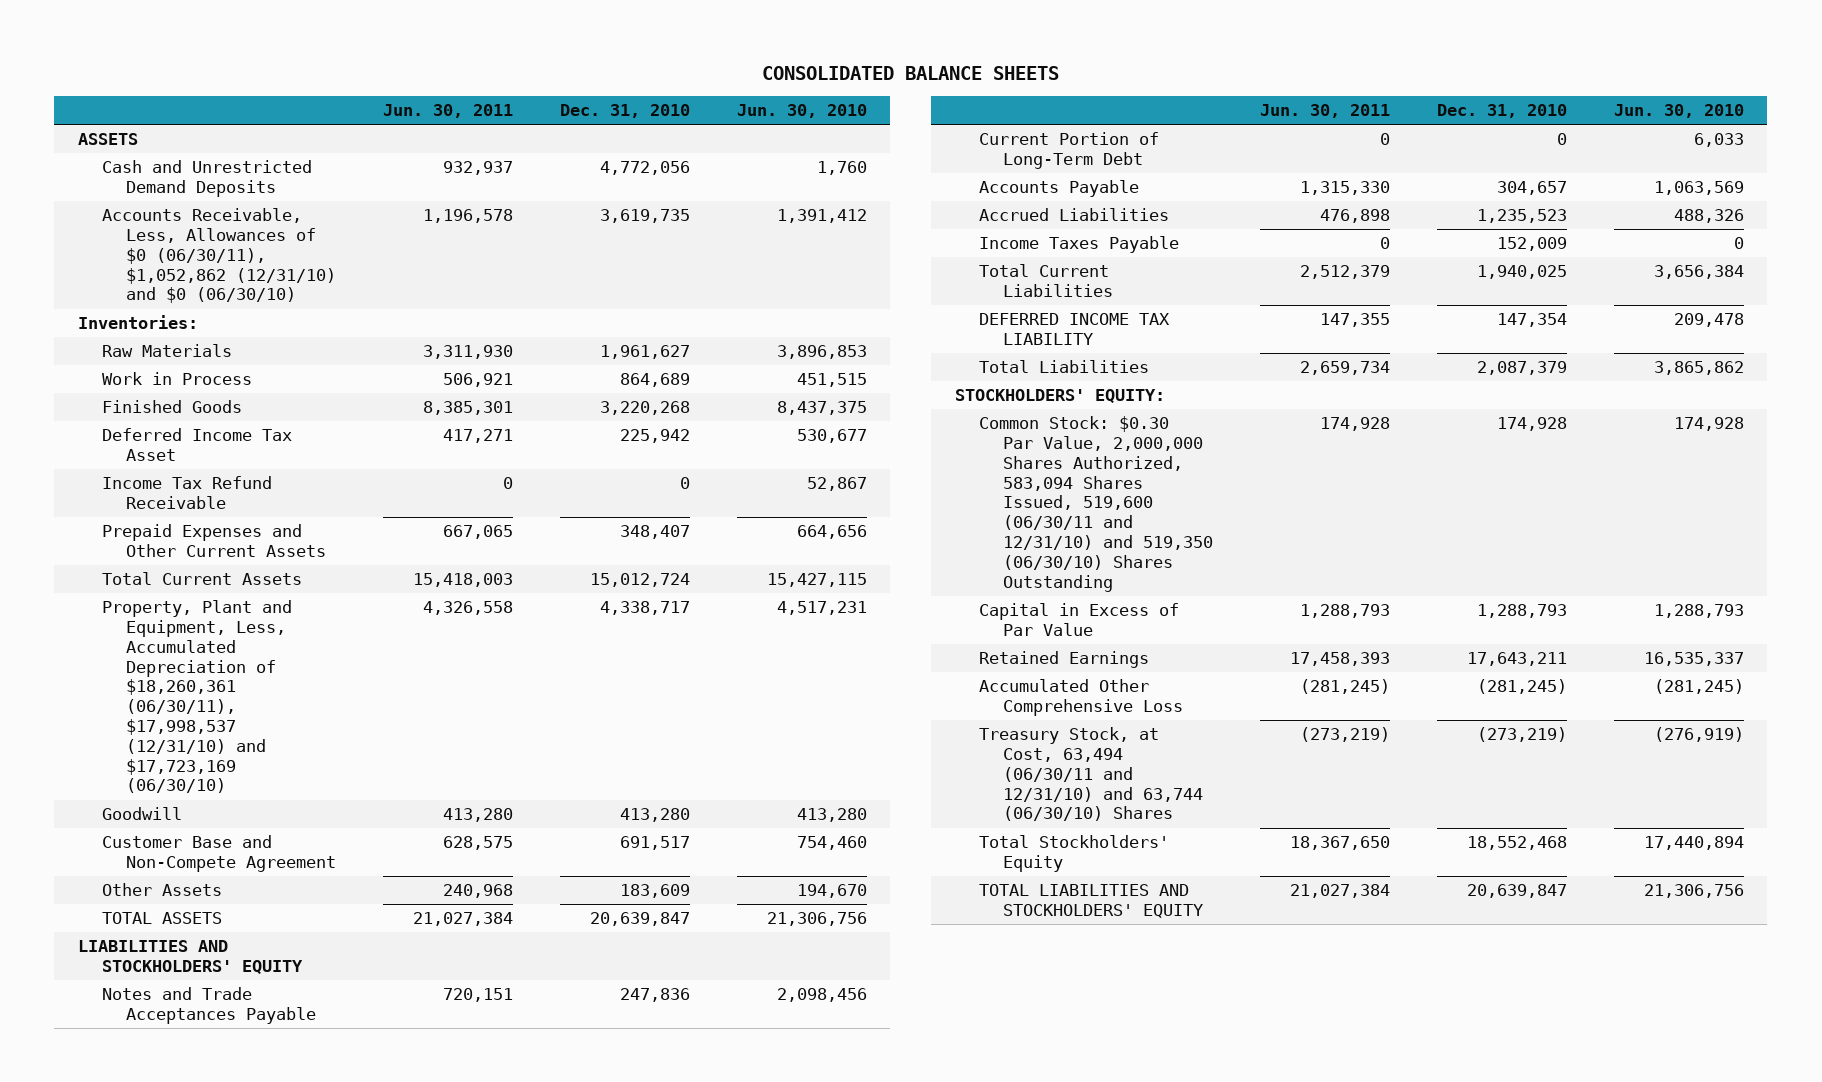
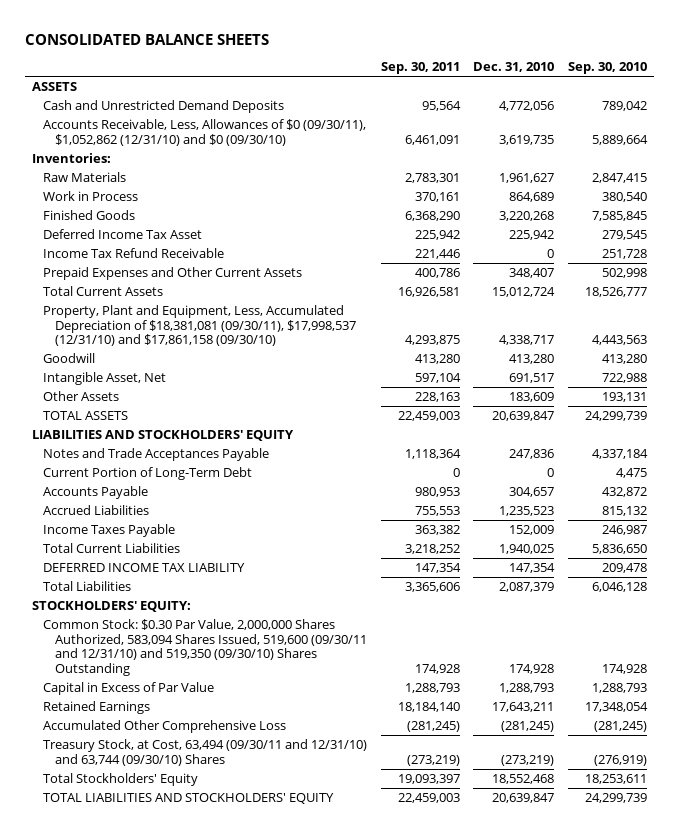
[382,104,513,119] Jun. 30, 2011 -> none
[736,104,867,119] Jun. 30, 2010 -> none
none -> [380,62,460,75] Sep. 30, 2011
none -> [567,62,647,75] Sep. 30, 2010
[101,208,336,304] Accounts Receivable, Less, Allowances of $0 (06/30/11), $1,052,862 (12/31/10) and $0 (06/30/10) -> [43,118,367,146] Accounts Receivable, Less, Allowances of $0 (09/30/11), $1,052,862 (12/31/10) and $0 (09/30/10)
[101,600,292,794] Property, Plant and Equipment, Less, Accumulated Depreciation of $18,260,361 (06/30/11), $17,998,537 (12/31/10) and $17,723,169 (06/30/10) -> [43,304,356,347] Property, Plant and Equipment, Less, Accumulated Depreciation of $18,381,081 (09/30/11), $17,998,537 (12/31/10) and $17,861,158 (09/30/10)
[101,835,336,872] Customer Base and Non-Compete Agreement -> [43,371,167,385] Intangible Asset, Net
[978,416,1213,592] Common Stock: $0.30 Par Value, 2,000,000 Shares Authorized, 583,094 Shares Issued, 519,600 (06/30/11 and 12/31/10) and 519,350 (06/30/10) Shares Outstanding -> [43,618,367,676] Common Stock: $0.30 Par Value, 2,000,000 Shares Authorized, 583,094 Shares Issued, 519,600 (09/30/11 and 12/31/10) and 519,350 (09/30/10) Shares Outstanding
[978,727,1203,822] Treasury Stock, at Cost, 63,494 (06/30/11 and 12/31/10) and 63,744 (06/30/10) Shares -> [43,738,368,766] Treasury Stock, at Cost, 63,494 (09/30/11 and 12/31/10) and 63,744 (09/30/10) Shares

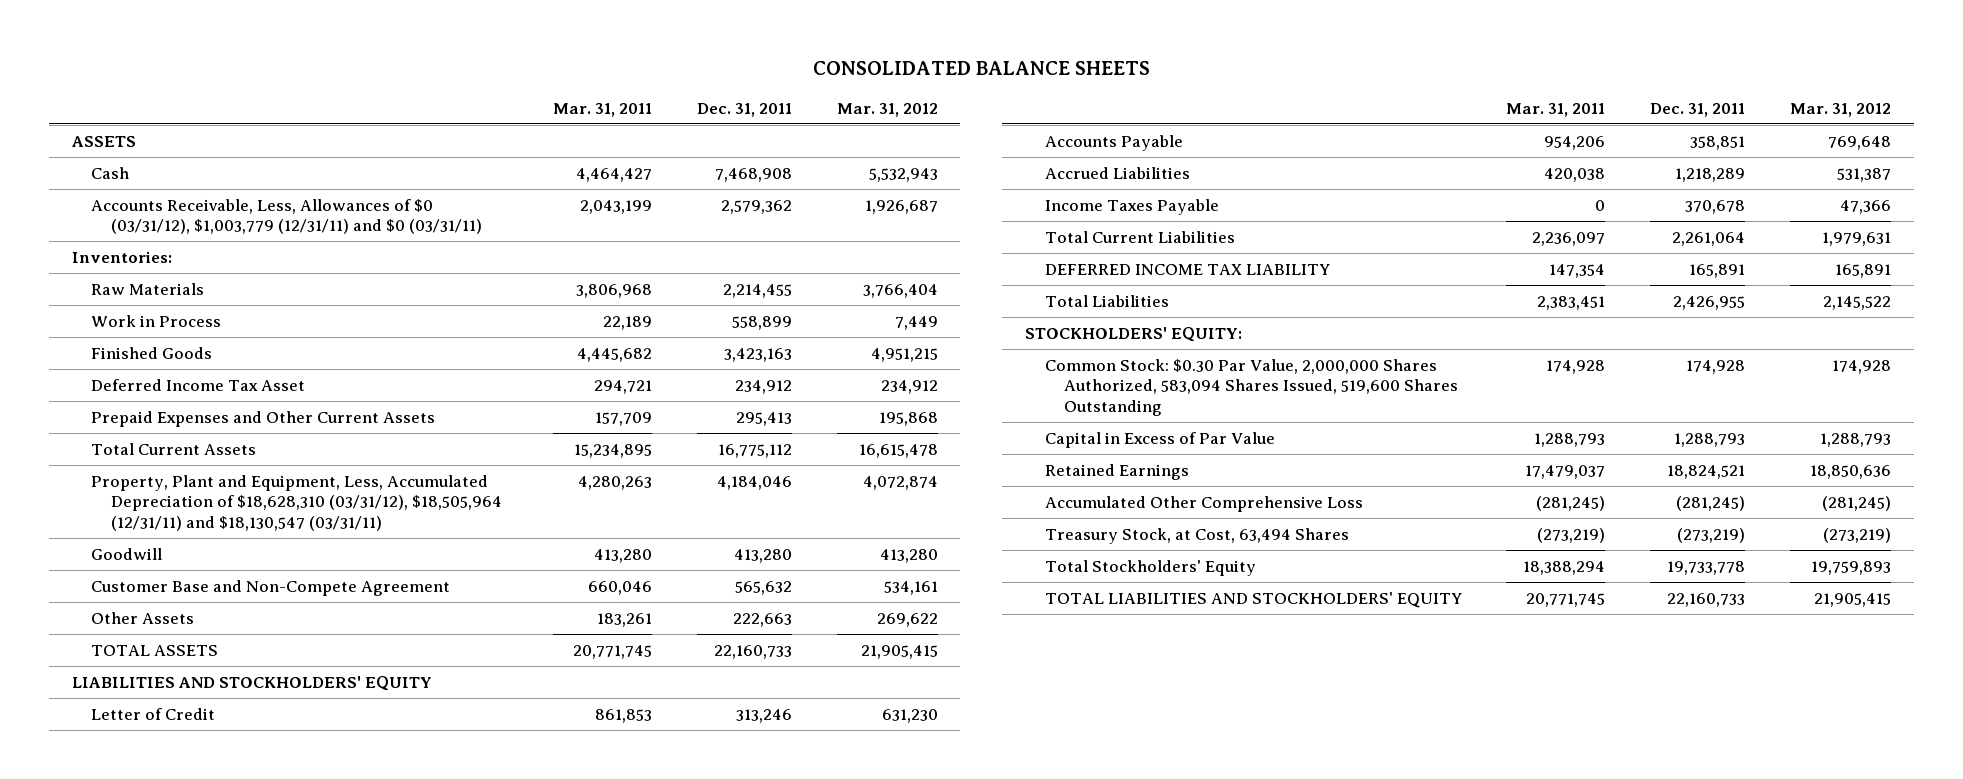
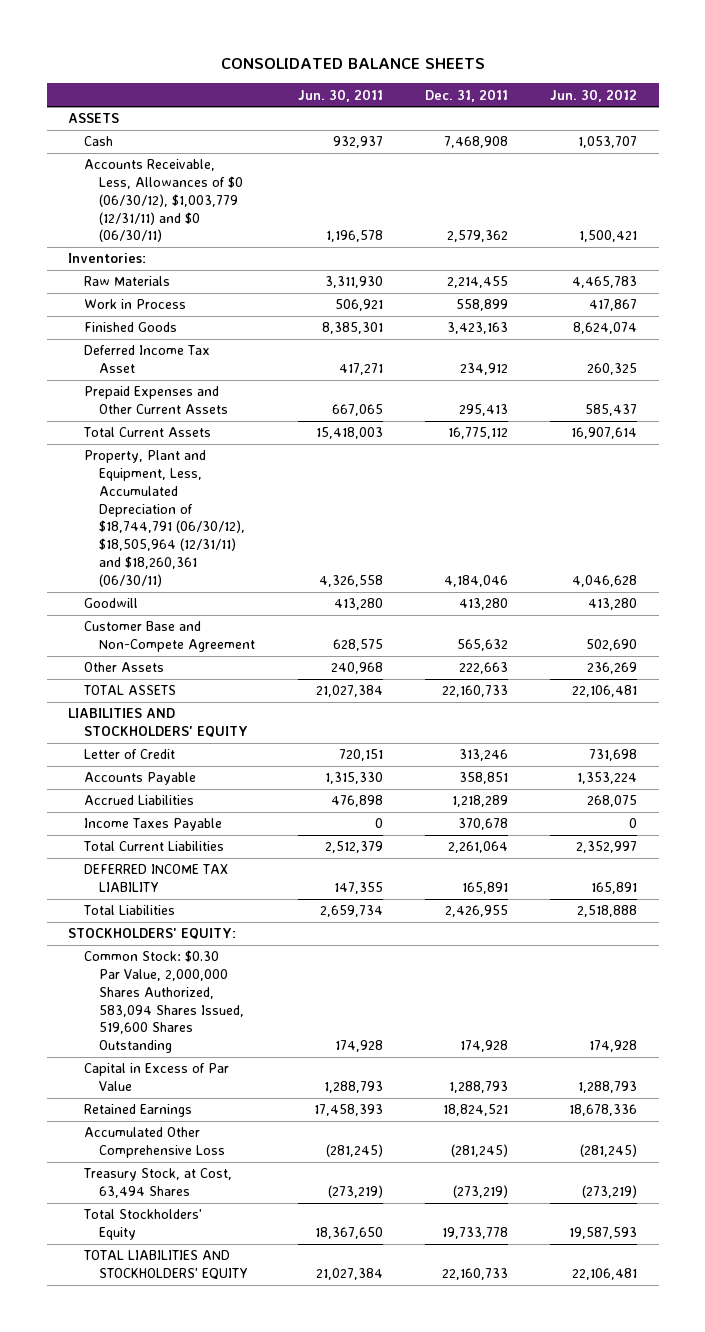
[553,102,653,117] Mar. 31, 2011 -> none
[836,102,938,117] Mar. 31, 2012 -> none
none -> [297,88,383,102] Jun. 30, 2011
none -> [550,88,638,102] Jun. 30, 2012
[91,198,483,235] Accounts Receivable, Less, Allowances of $0 (03/31/12), $1,003,779 (12/31/11) and $0 (03/31/11) -> [83,159,244,243] Accounts Receivable, Less, Allowances of $0 (06/30/12), $1,003,779 (12/31/11) and $0 (06/30/11)
[91,474,503,531] Property, Plant and Equipment, Less, Accumulated Depreciation of $18,628,310 (03/31/12), $18,505,964 (12/31/11) and $18,130,547 (03/31/11) -> [83,450,246,587] Property, Plant and Equipment, Less, Accumulated Depreciation of $18,744,791 (06/30/12), $18,505,964 (12/31/11) and $18,260,361 (06/30/11)

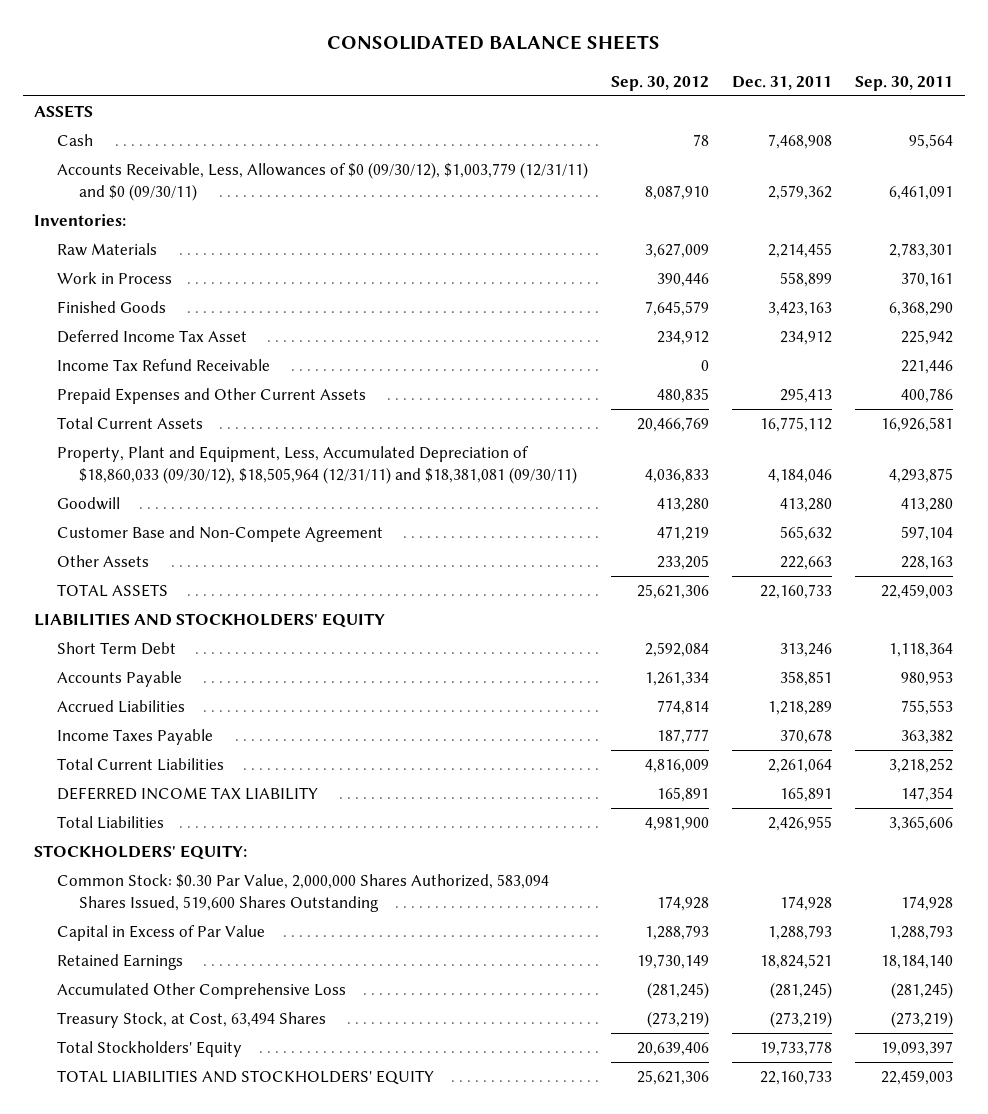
[297,88,383,102] Jun. 30, 2011 -> none
[550,88,638,102] Jun. 30, 2012 -> none
none -> [610,75,709,91] Sep. 30, 2012
none -> [855,75,954,91] Sep. 30, 2011
[83,159,244,243] Accounts Receivable, Less, Allowances of $0 (06/30/12), $1,003,779 (12/31/11) and $0 (06/30/11) -> [56,162,588,202] Accounts Receivable, Less, Allowances of $0 (09/30/12), $1,003,779 (12/31/11) and $0 (09/30/11)
none -> [56,359,270,372] Income Tax Refund Receivable
[83,450,246,587] Property, Plant and Equipment, Less, Accumulated Depreciation of $18,744,791 (06/30/12), $18,505,964 (12/31/11) and $18,260,361 (06/30/11) -> [56,446,578,485] Property, Plant and Equipment, Less, Accumulated Depreciation of $18,860,033 (09/30/12), $18,505,964 (12/31/11) and $18,381,081 (09/30/11)
[83,749,175,760] Letter of Credit -> [56,642,176,656] Short Term Debt

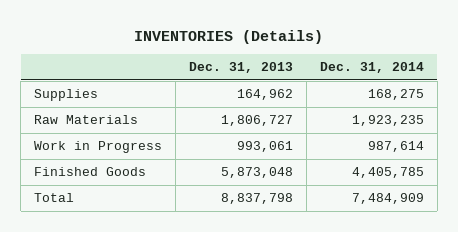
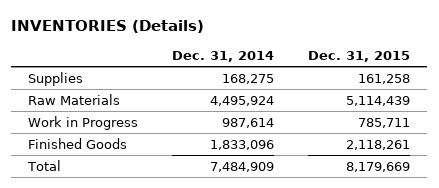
[189,62,294,74] Dec. 31, 2013 -> none
none -> [308,50,411,62] Dec. 31, 2015
[351,115,424,127] 1,923,235 -> [210,95,275,106] 4,495,924
[351,167,424,179] 4,405,785 -> [210,139,275,150] 1,833,096

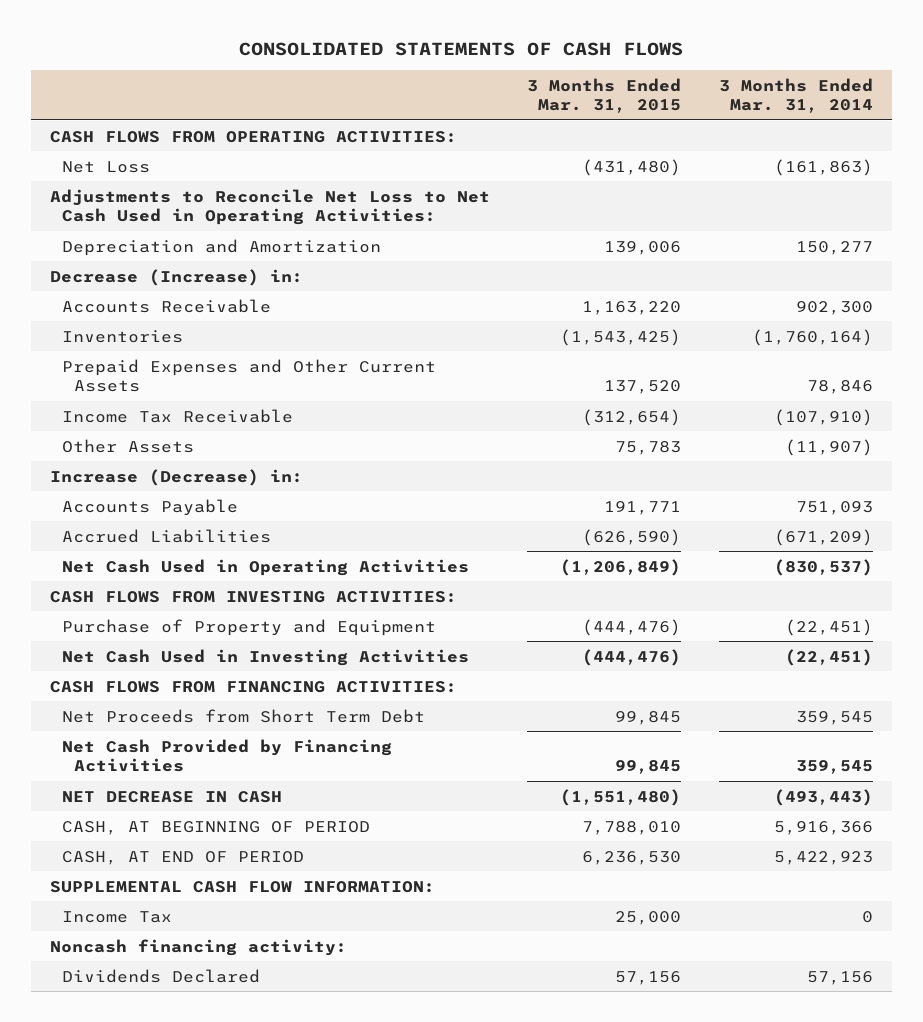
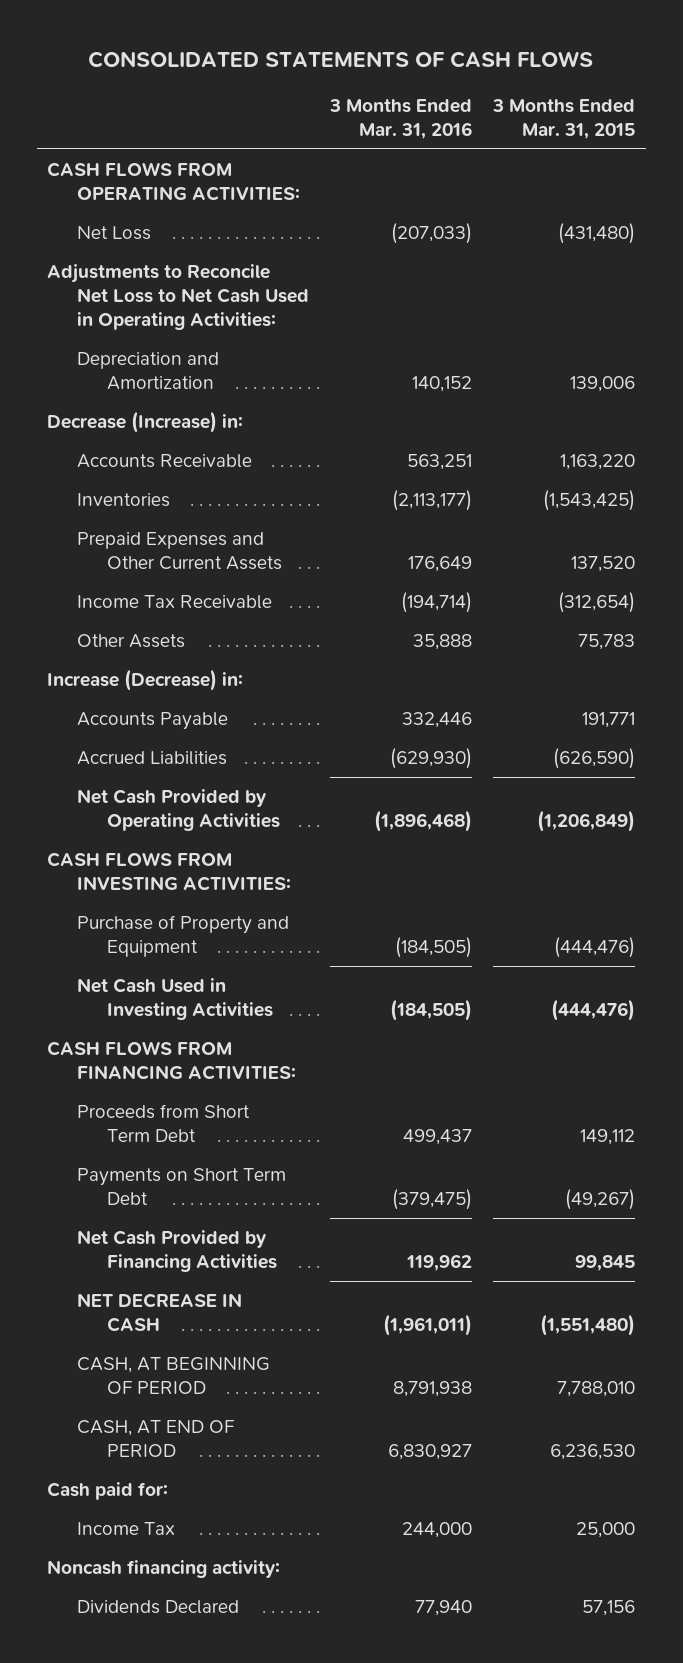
[719,77,874,114] 3 Months Ended Mar. 31, 2014 -> none
none -> [329,98,473,140] 3 Months Ended Mar. 31, 2016
[61,558,469,576] Net Cash Used in Operating Activities -> [77,788,281,832] Net Cash Provided by Operating Activities
[61,708,425,723] Net Proceeds from Short Term Debt -> [77,1103,251,1143] Proceeds from Short Term Debt
[615,710,682,725] 99,845 -> [580,1129,636,1146] 149,112
none -> [77,1167,287,1206] Payments on Short Term Debt
[49,880,435,893] SUPPLEMENTAL CASH FLOW INFORMATION: -> none
none -> [47,1481,169,1500] Cash paid for:

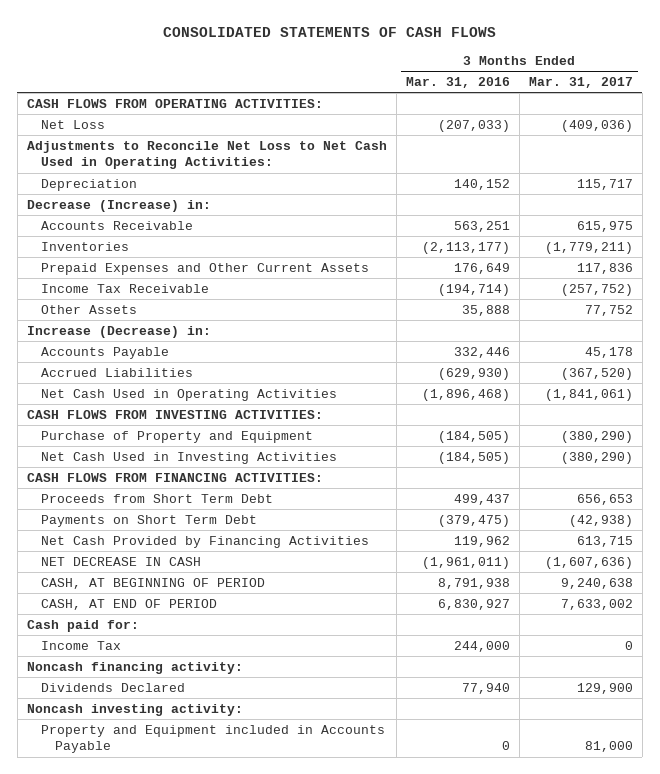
[492,98,636,140] 3 Months Ended Mar. 31, 2015 -> none
none -> [528,77,633,89] Mar. 31, 2017
[77,351,220,391] Depreciation and Amortization -> [41,178,138,191] Depreciation
[77,788,281,832] Net Cash Provided by Operating Activities -> [41,388,338,401] Net Cash Used in Operating Activities
none -> [26,703,243,716] Noncash investing activity:
none -> [41,724,386,754] Property and Equipment included in Accounts Payable

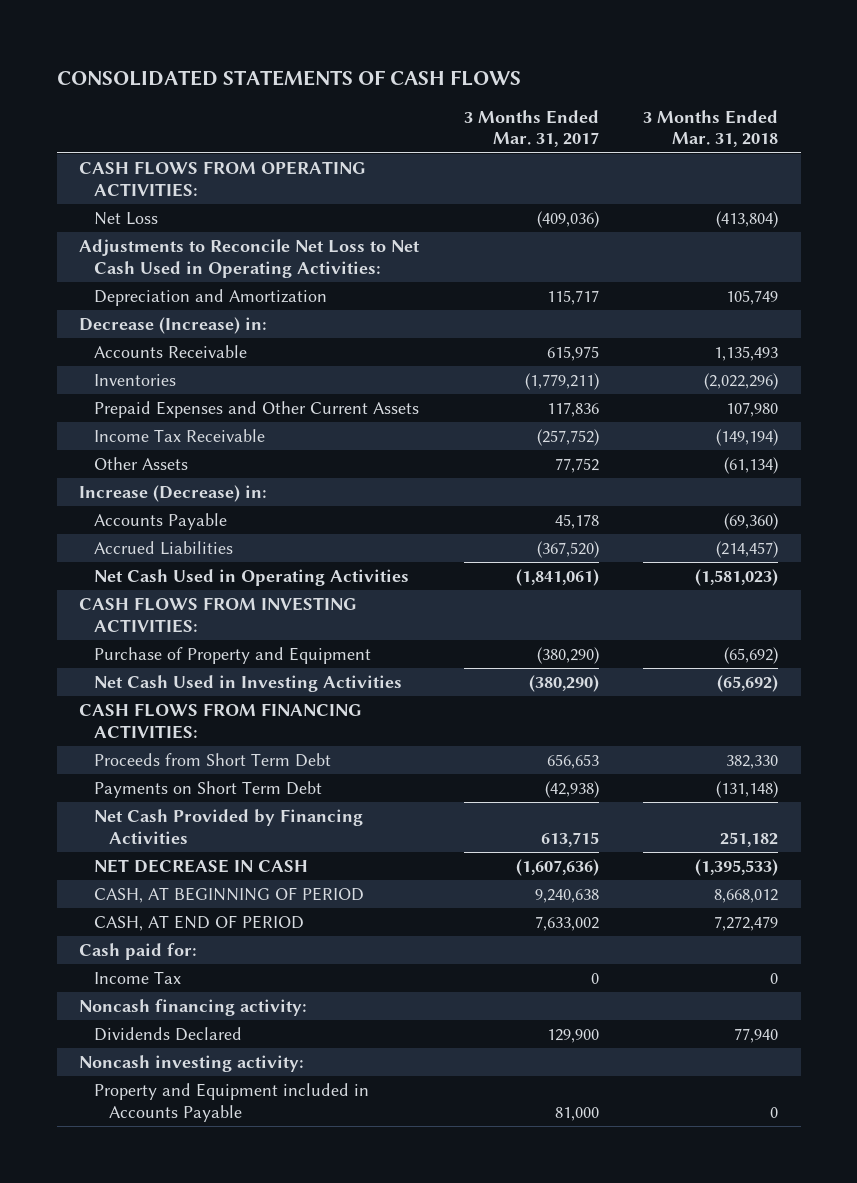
[405,77,510,89] Mar. 31, 2016 -> none
none -> [643,109,779,148] 3 Months Ended Mar. 31, 2018
[41,178,138,191] Depreciation -> [94,289,328,307] Depreciation and Amortization

